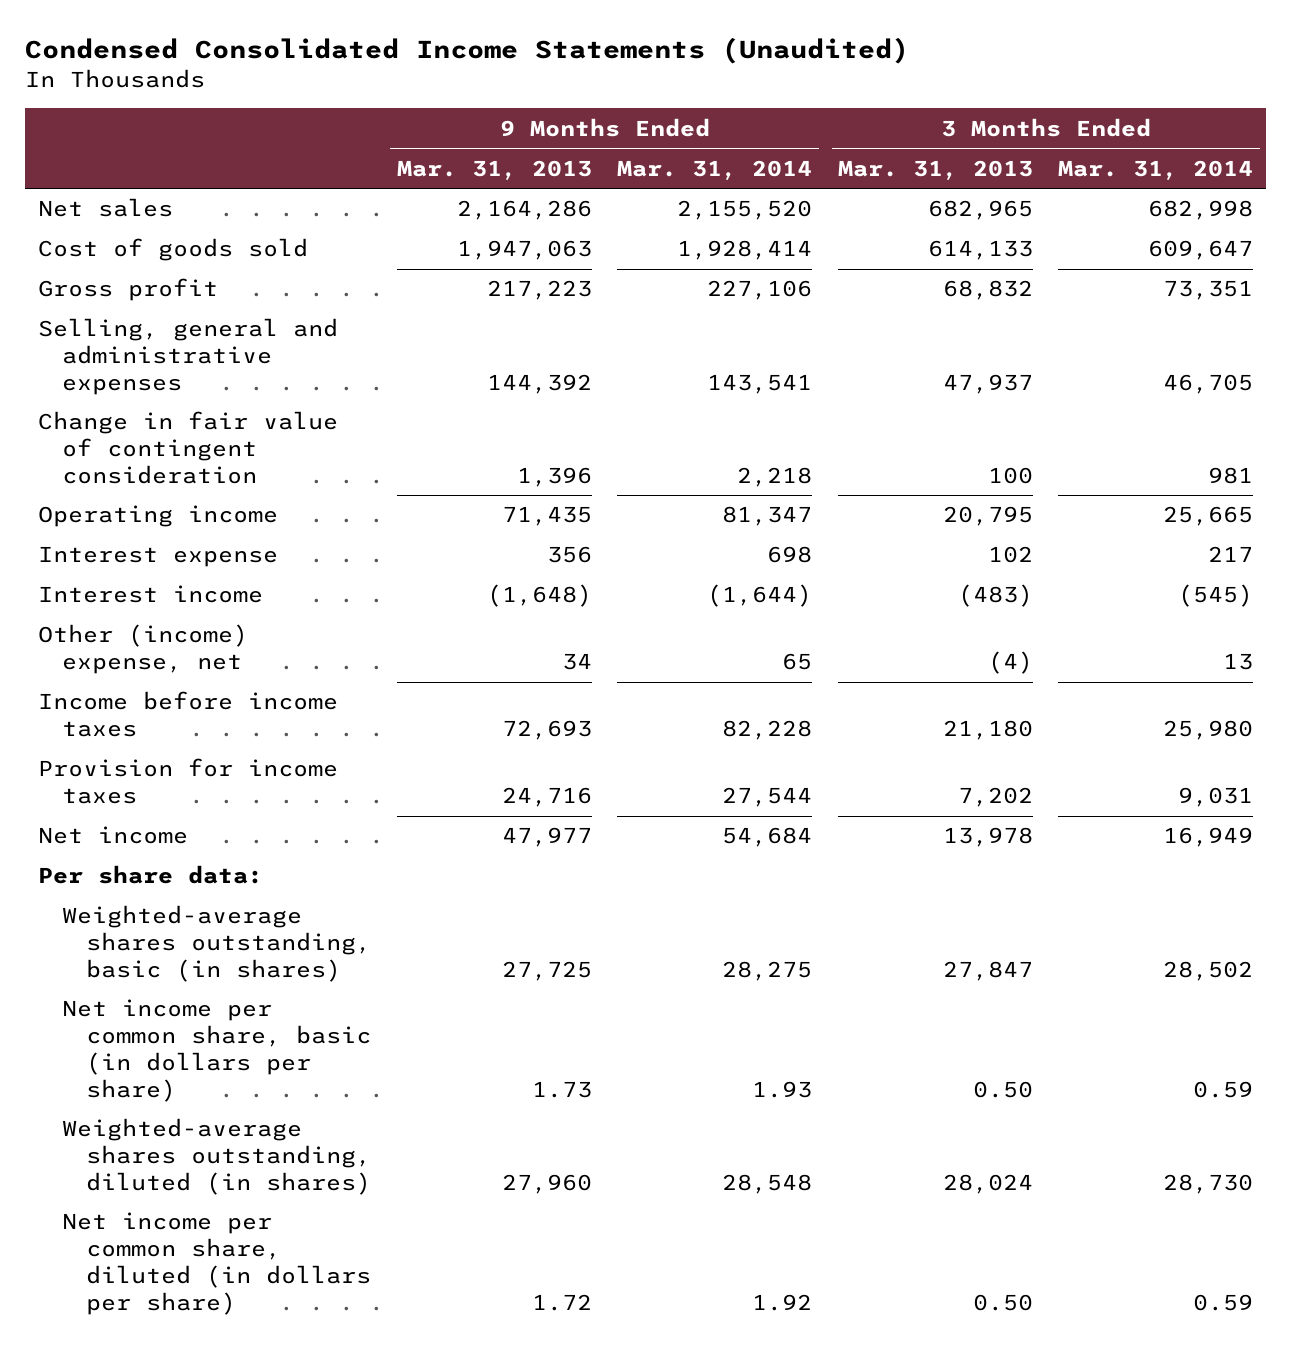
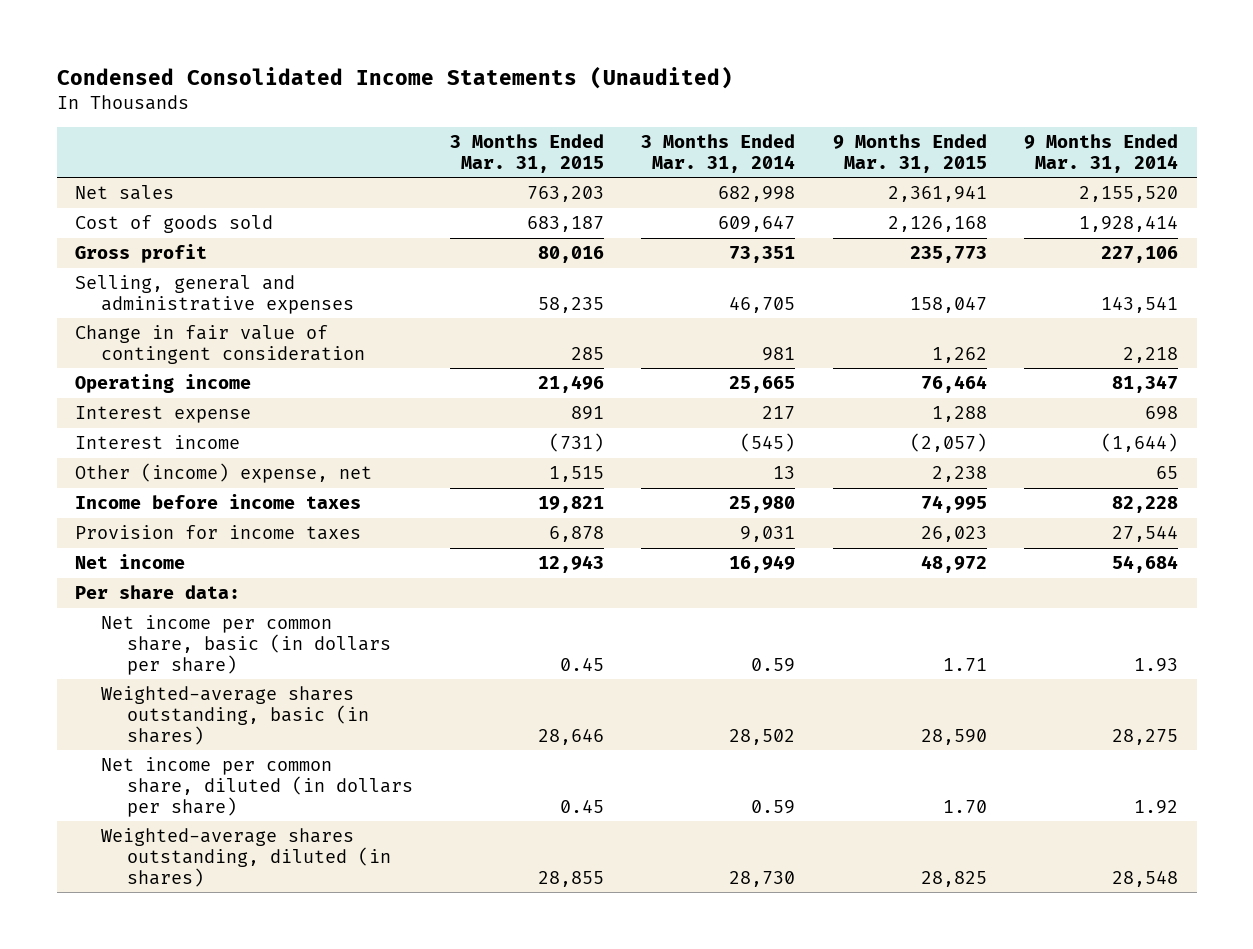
[396,159,592,180] Mar. 31, 2013 -> none
[837,159,1033,180] Mar. 31, 2013 -> none
none -> [450,134,605,173] 3 Months Ended Mar. 31, 2015
none -> [832,134,987,173] 9 Months Ended Mar. 31, 2015
[61,905,372,983] Weighted-average shares outstanding, basic (in shares) -> [101,686,369,745] Weighted-average shares outstanding, basic (in shares)
[61,1118,372,1196] Weighted-average shares outstanding, diluted (in shares) -> [101,828,391,887] Weighted-average shares outstanding, diluted (in shares)

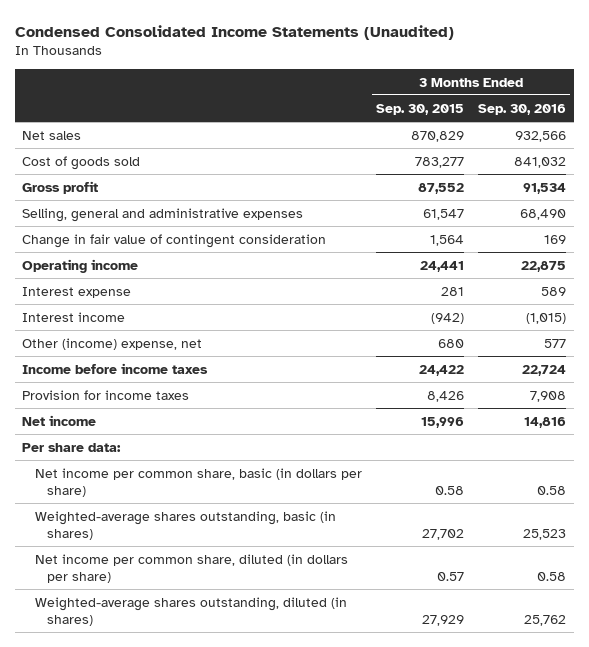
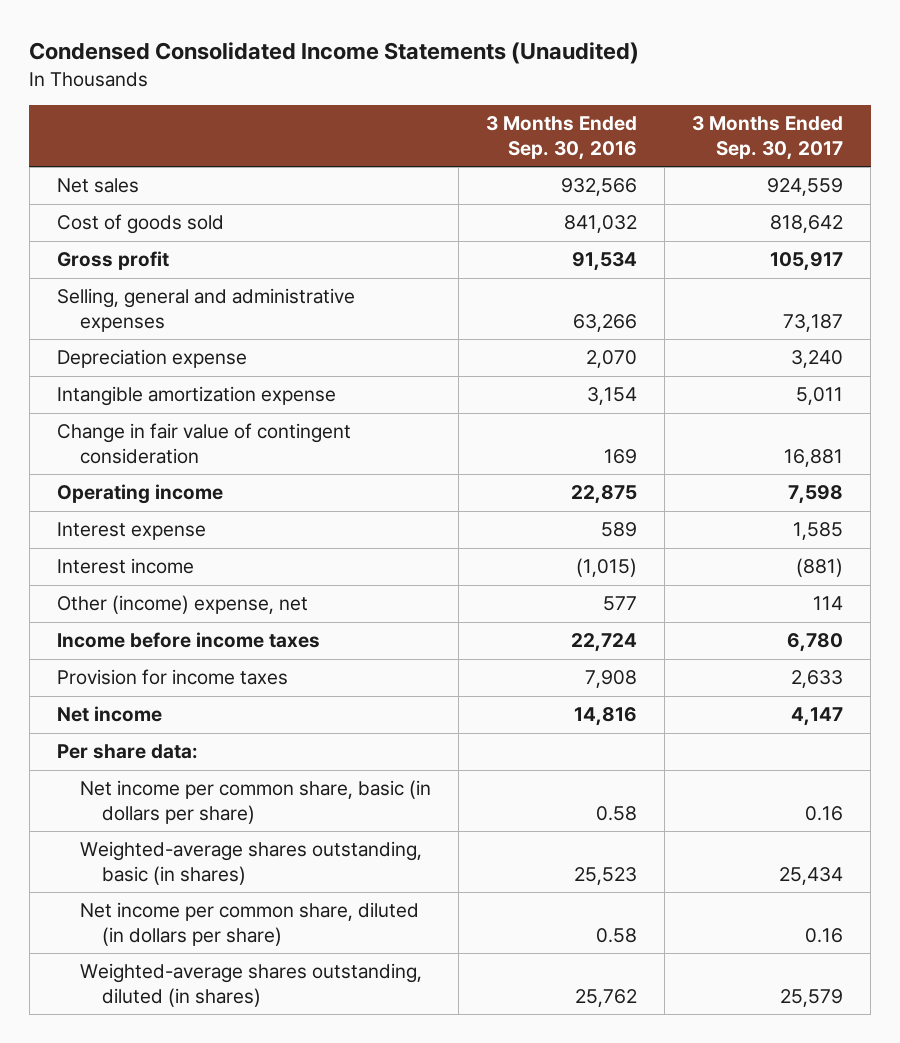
[376,103,465,115] Sep. 30, 2015 -> none
none -> [691,116,843,160] 3 Months Ended Sep. 30, 2017
[520,208,567,220] 68,490 -> [572,313,637,332] 63,266
none -> [56,349,247,369] Depreciation expense
none -> [56,386,336,407] Intangible amortization expense

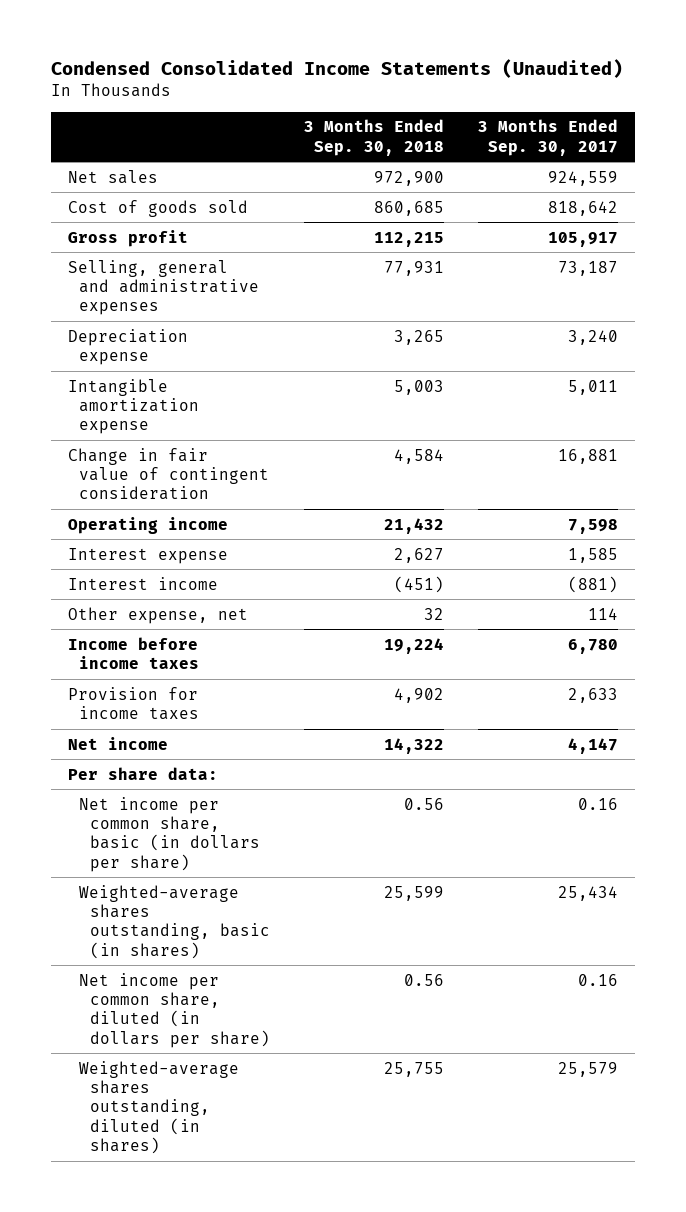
[485,116,637,160] 3 Months Ended Sep. 30, 2016 -> none
none -> [303,119,444,156] 3 Months Ended Sep. 30, 2018
[56,595,308,615] Other (income) expense, net -> [67,606,248,624] Other expense, net

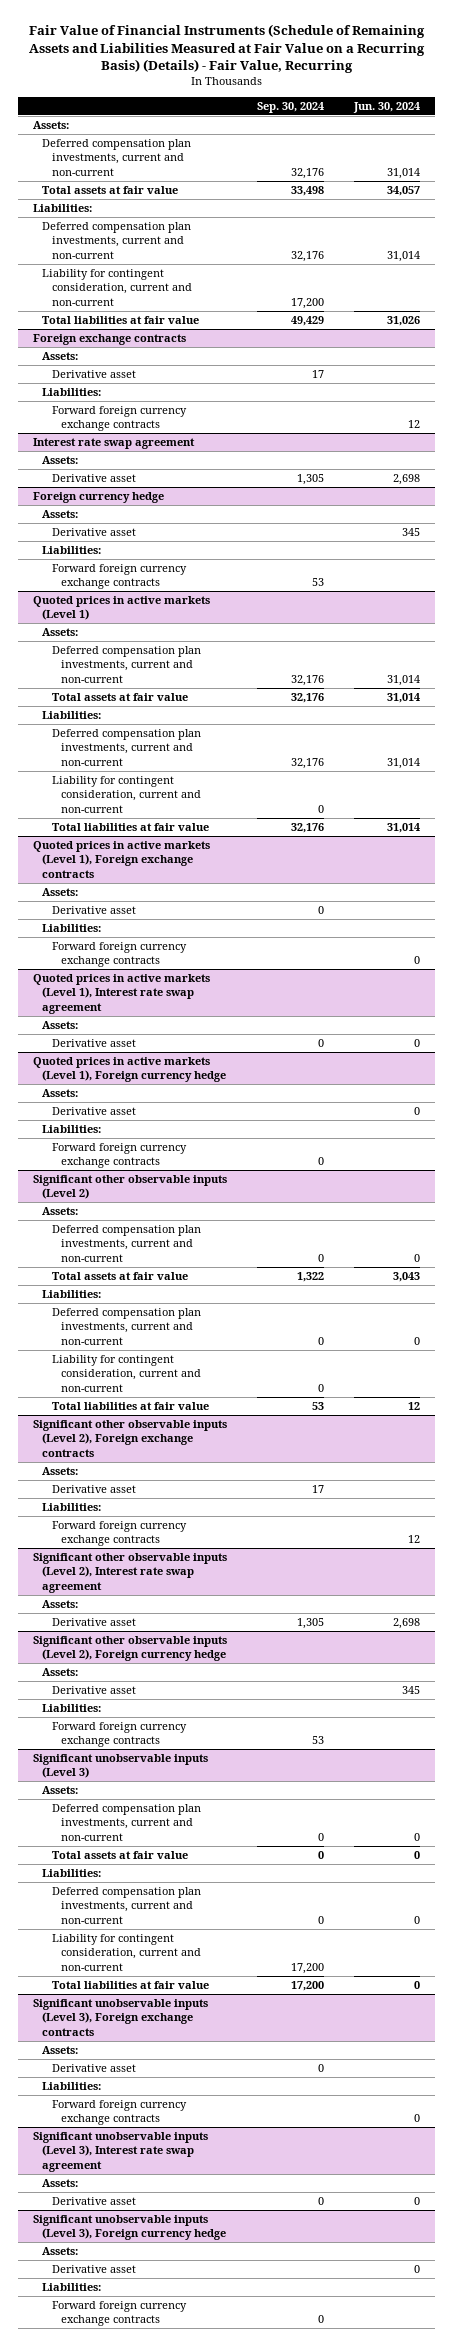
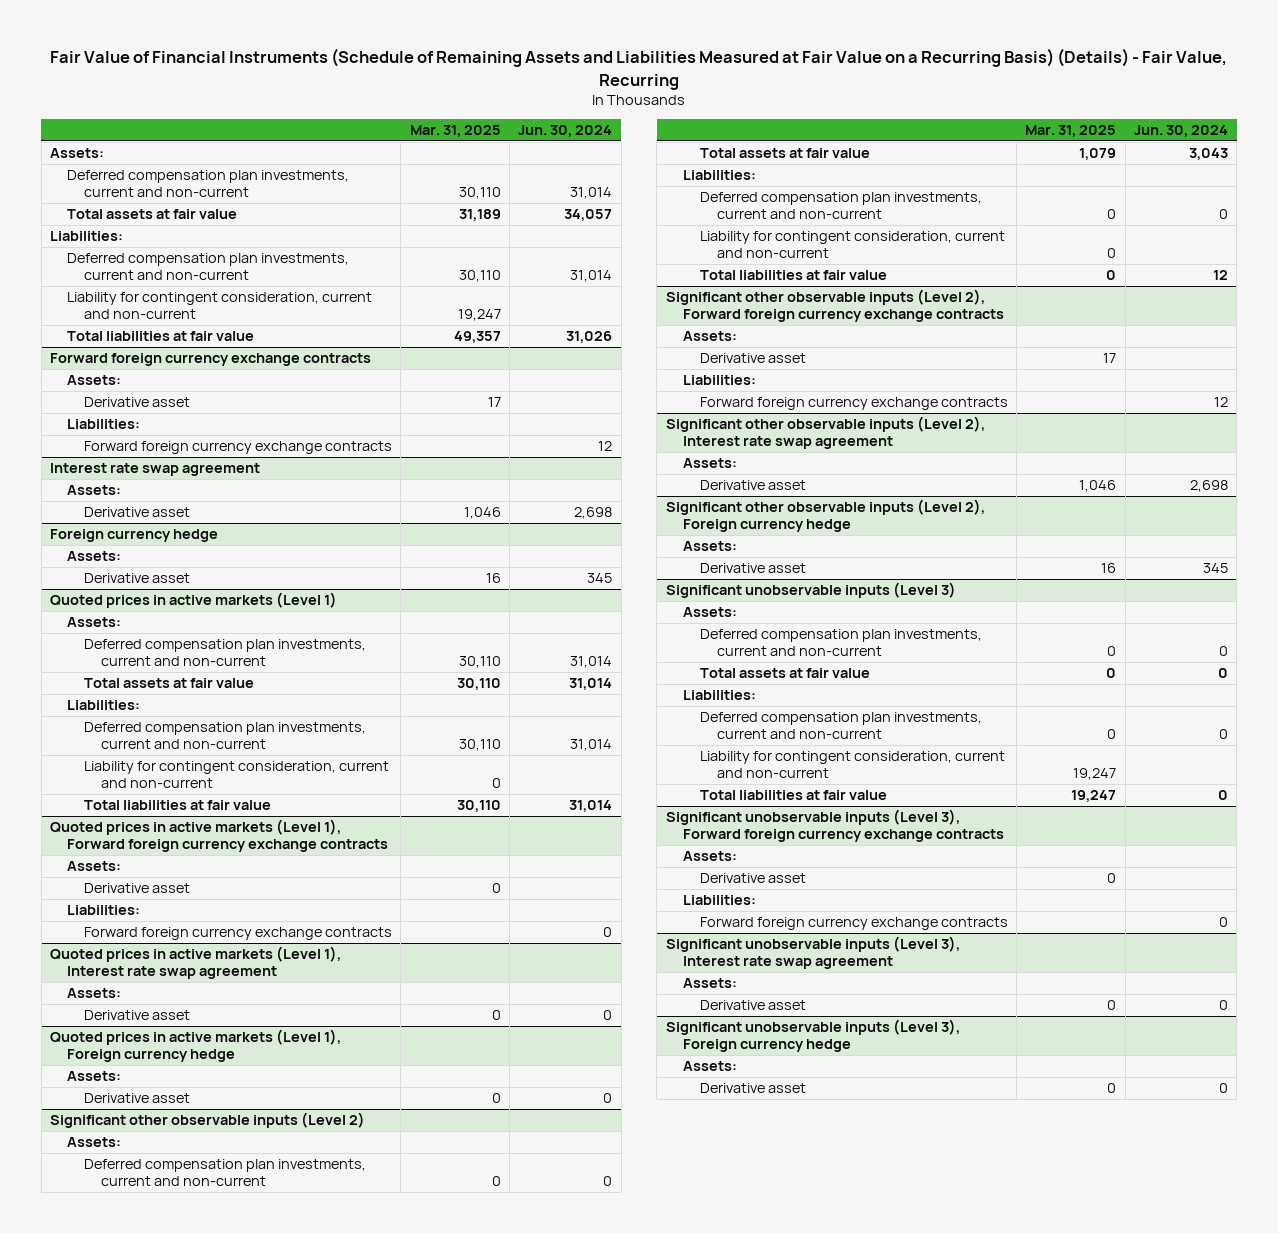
[257,101,325,113] Sep. 30, 2024 -> none
none -> [409,125,501,138] Mar. 31, 2025
[33,334,187,346] Foreign exchange contracts -> [49,353,371,367] Forward foreign currency exchange contracts
[42,546,102,555] Liabilities: -> none
[51,564,187,590] Forward foreign currency exchange contracts -> none
[33,841,211,878] Quoted prices in active markets (Level 1), Foreign exchange contracts -> [49,819,389,852] Quoted prices in active markets (Level 1), Forward foreign currency exchange contracts
[42,1125,102,1134] Liabilities: -> none
[51,1143,187,1169] Forward foreign currency exchange contracts -> none
[33,1420,228,1457] Significant other observable inputs (Level 2), Foreign exchange contracts -> [665,289,1004,322] Significant other observable inputs (Level 2), Forward foreign currency exchange contracts
[42,1704,102,1713] Liabilities: -> none
[51,1722,187,1748] Forward foreign currency exchange contracts -> none
[33,1999,209,2036] Significant unobservable inputs (Level 3), Foreign exchange contracts -> [665,809,1004,842] Significant unobservable inputs (Level 3), Forward foreign currency exchange contracts
[42,2283,102,2292] Liabilities: -> none
[51,2301,187,2327] Forward foreign currency exchange contracts -> none

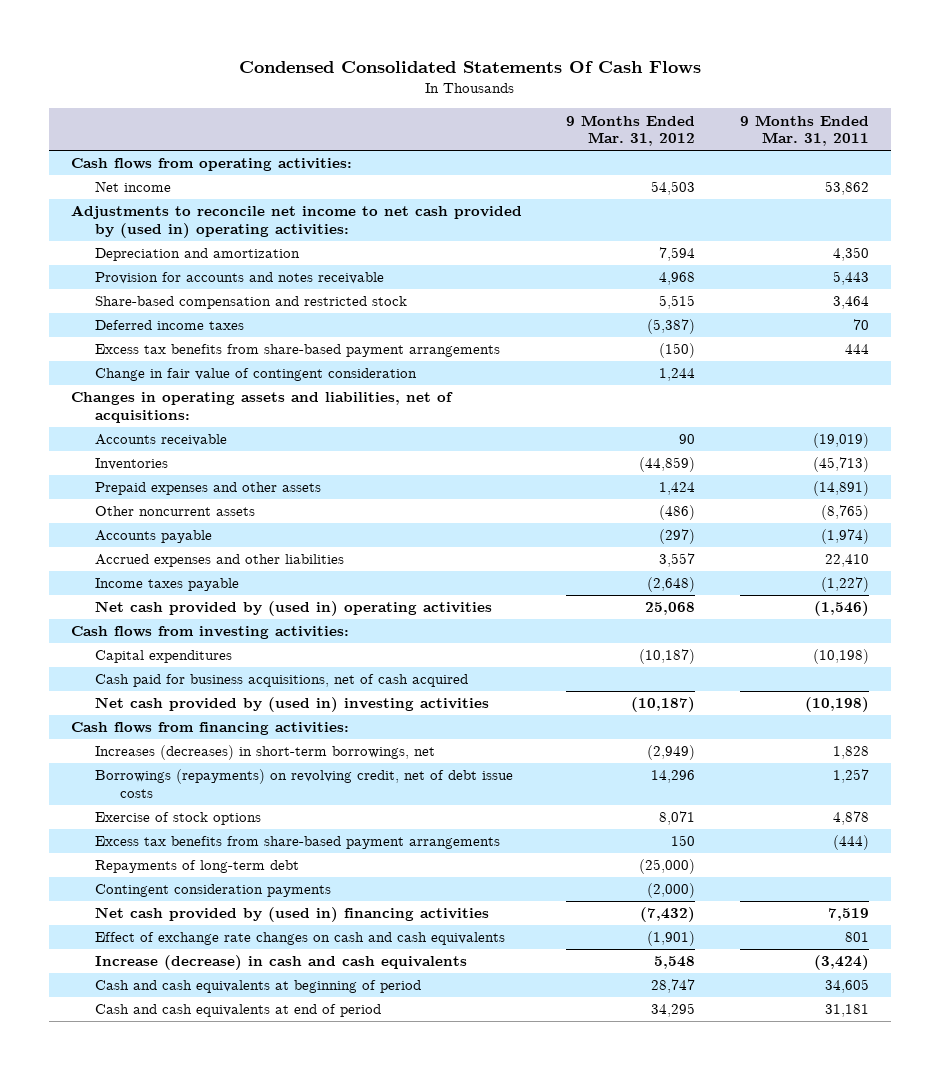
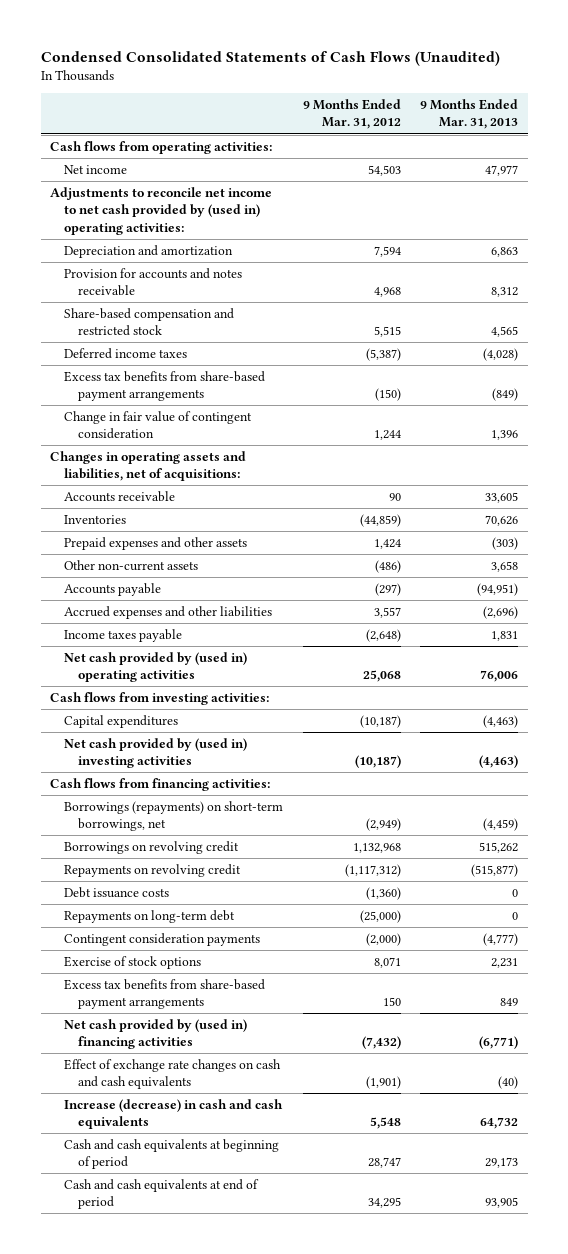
[238,60,701,73] Condensed Consolidated Statements Of Cash Flows -> [40,50,500,66] Condensed Consolidated Statements of Cash Flows (Unaudited)
[739,114,869,147] 9 Months Ended Mar. 31, 2011 -> none
none -> [420,99,519,130] 9 Months Ended Mar. 31, 2013
[95,506,256,517] Other noncurrent assets -> [64,559,199,571] Other non-current assets
[95,674,469,688] Cash paid for business acquisitions, net of cash acquired -> none
[95,769,514,798] Borrowings (repayments) on revolving credit, net of debt issue costs -> none
[95,745,436,761] Increases (decreases) in short-term borrowings, net -> [64,800,284,832] Borrowings (repayments) on short-term borrowings, net
none -> [64,840,240,854] Borrowings on revolving credit
none -> [64,863,242,877] Repayments on revolving credit
none -> [64,886,170,898] Debt issuance costs
none -> [64,909,236,923] Repayments on long-term debt
[95,884,332,898] Contingent consideration payments -> [64,932,261,946] Contingent consideration payments
[95,860,300,874] Repayments of long-term debt -> none

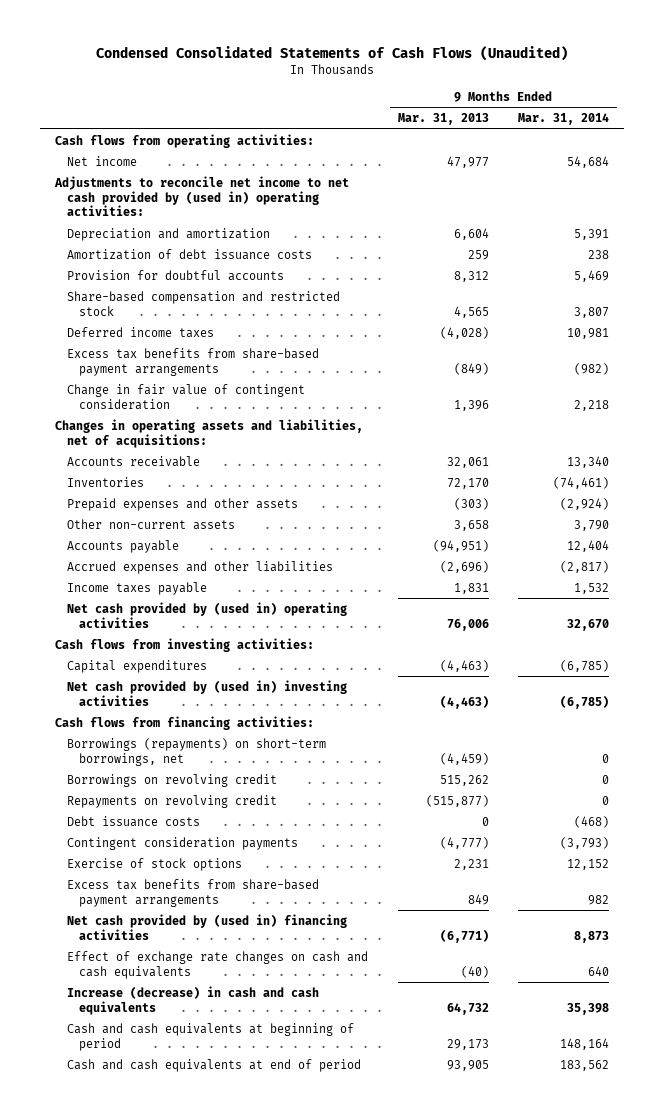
[302,99,401,130] 9 Months Ended Mar. 31, 2012 -> none
none -> [518,112,610,125] Mar. 31, 2014
[491,246,519,257] 6,863 -> [453,227,489,240] 6,604
none -> [67,248,313,260] Amortization of debt issuance costs
[64,267,243,297] Provision for accounts and notes receivable -> [67,269,285,281] Provision for doubtful accounts
[485,491,519,503] 33,605 -> [446,456,489,468] 32,061
[485,514,519,526] 70,626 -> [446,477,489,489] 72,170
[64,909,236,923] Repayments on long-term debt -> none

